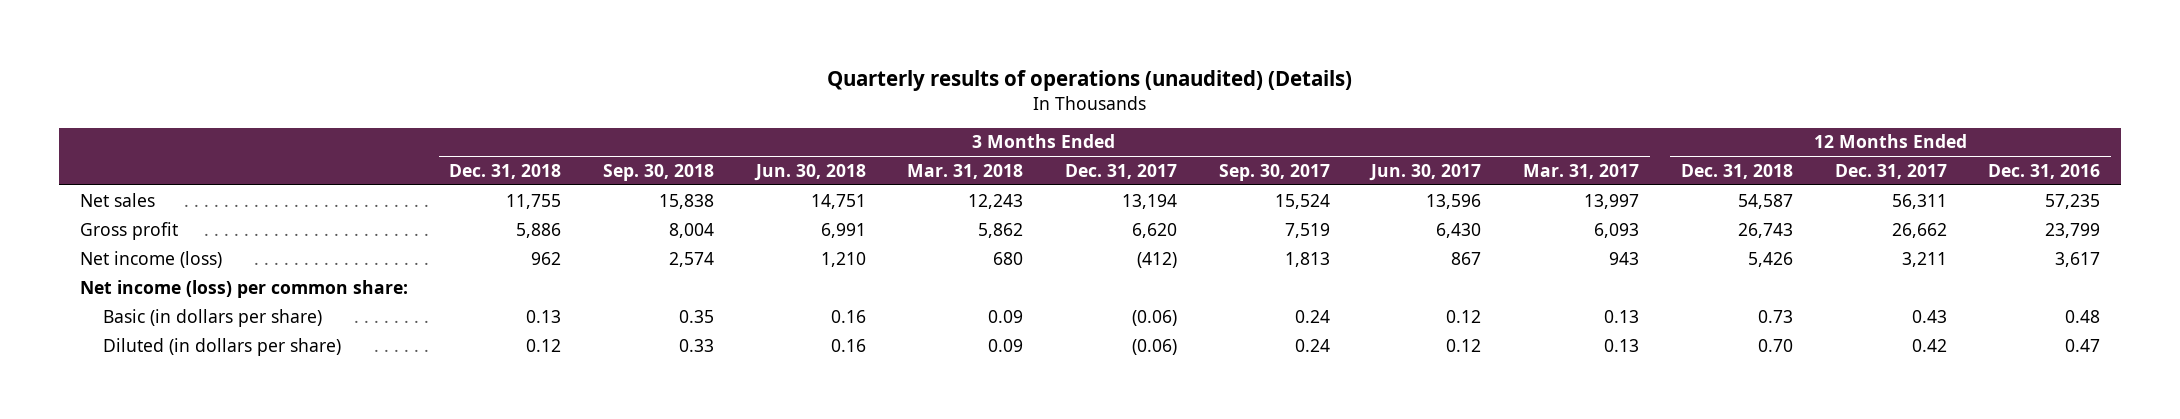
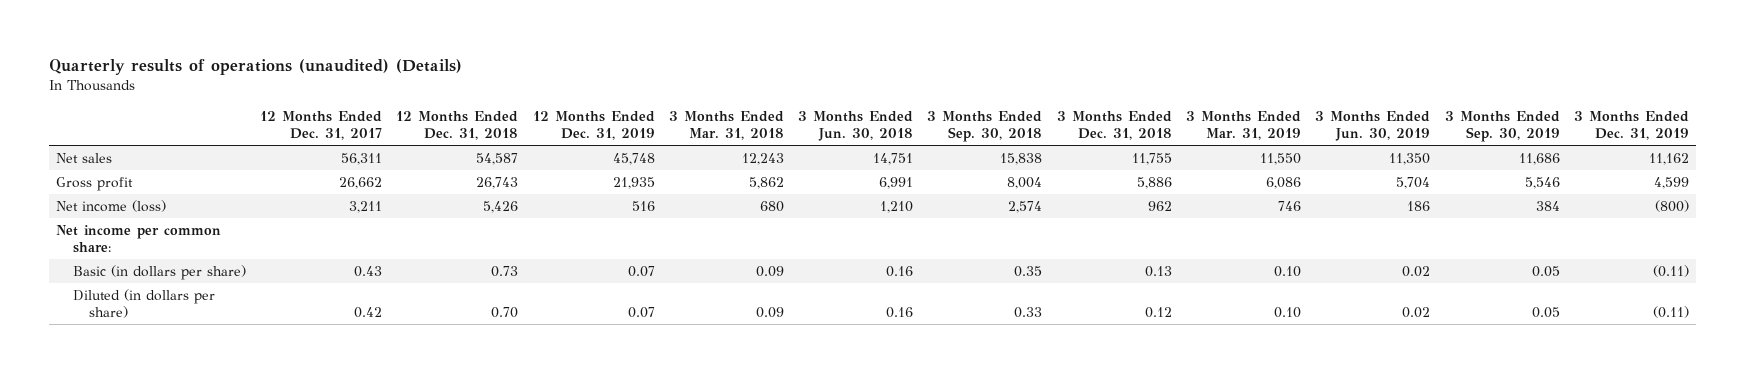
[1065,164,1178,180] Dec. 31, 2017 -> none
[1218,164,1330,182] Sep. 30, 2017 -> none
[1369,164,1482,182] Jun. 30, 2017 -> none
[1523,164,1640,180] Mar. 31, 2017 -> none
[1988,164,2101,180] Dec. 31, 2016 -> none
none -> [532,110,655,141] 12 Months Ended Dec. 31, 2019
none -> [1185,110,1301,141] 3 Months Ended Mar. 31, 2019
none -> [1315,110,1431,142] 3 Months Ended Jun. 30, 2019
none -> [1444,110,1560,143] 3 Months Ended Sep. 30, 2019
none -> [1573,110,1689,141] 3 Months Ended Dec. 31, 2019
[79,279,408,298] Net income (loss) per common share: -> [55,224,221,254] Net income per common share:

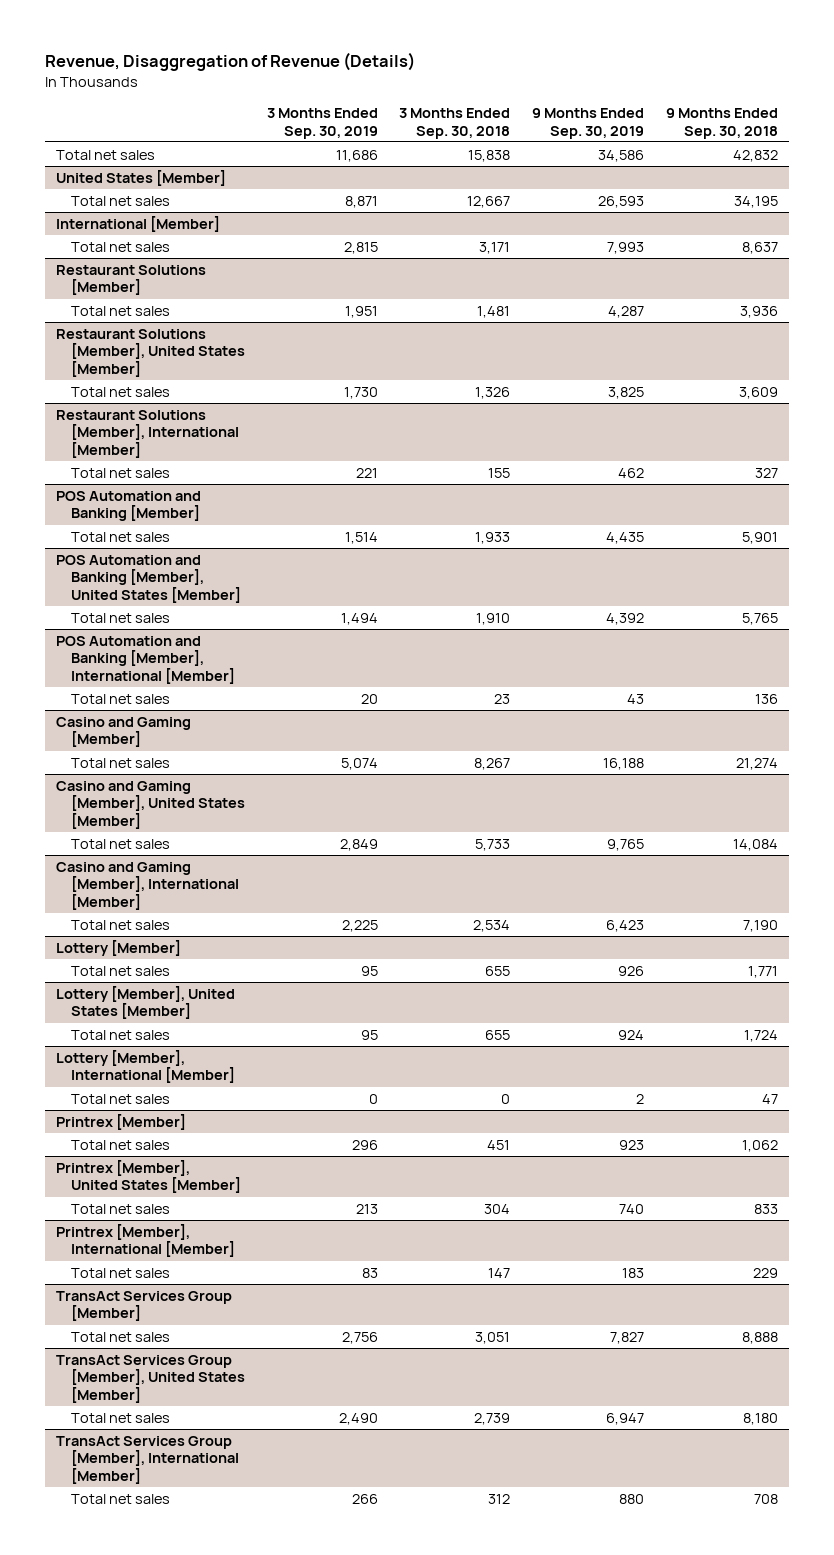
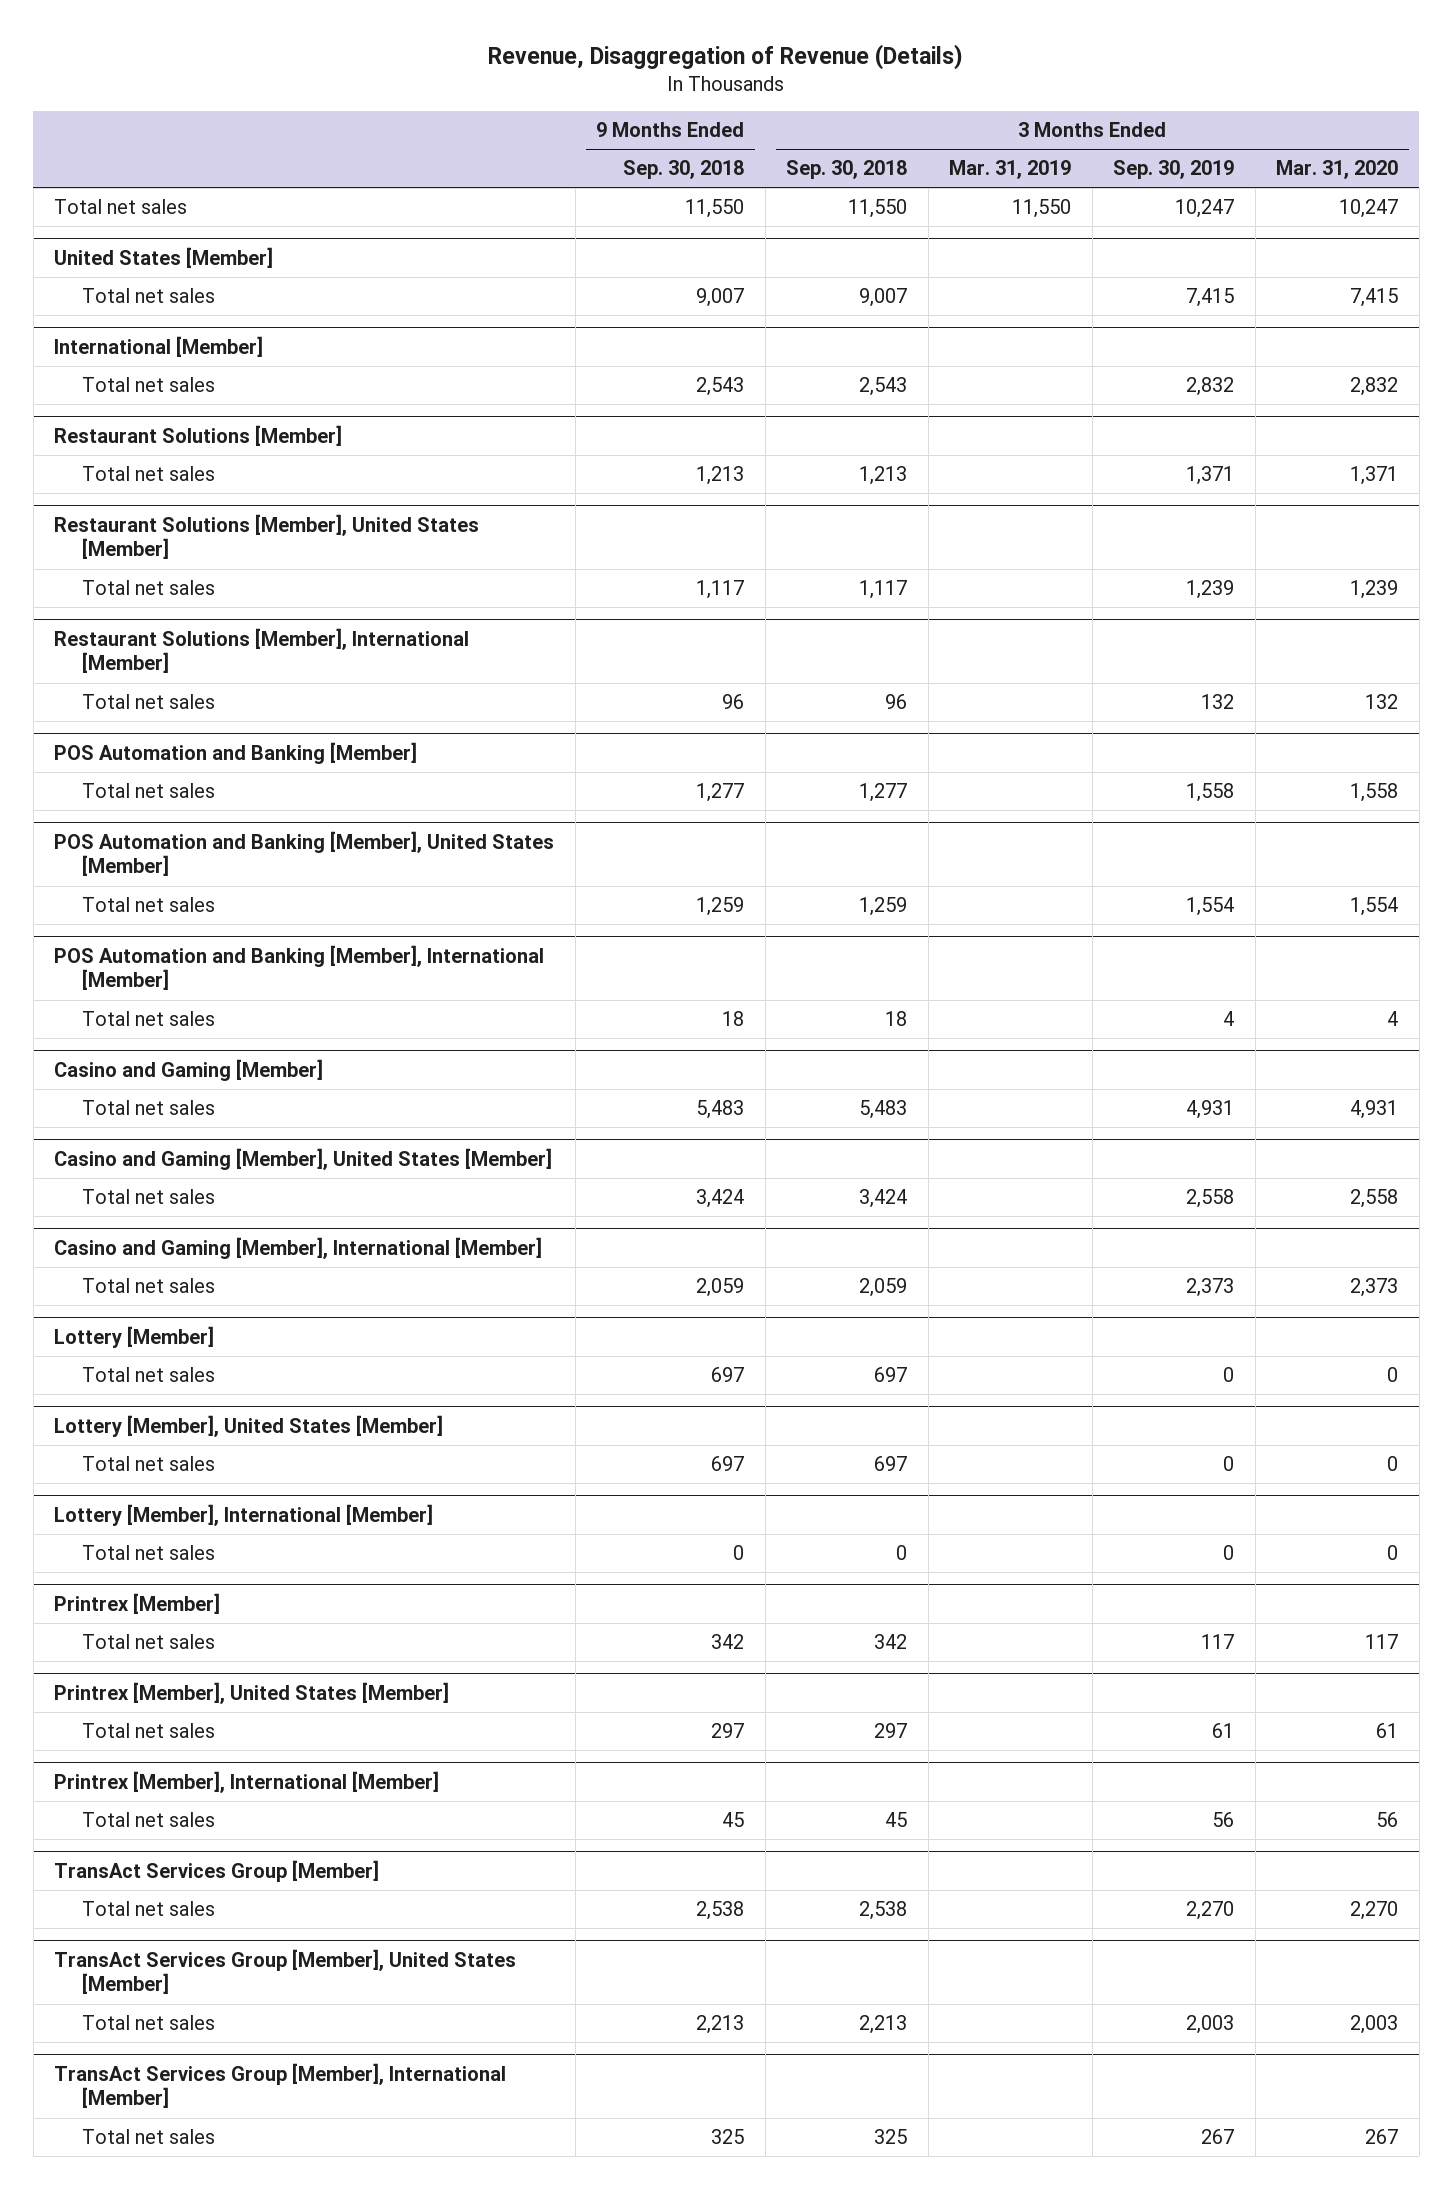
[532,108,645,139] 9 Months Ended Sep. 30, 2019 -> none
none -> [949,160,1072,180] Mar. 31, 2019
none -> [1276,160,1399,180] Mar. 31, 2020
[335,149,378,162] 11,686 -> [1175,199,1235,219] 10,247
[468,149,511,162] 15,838 -> [848,199,908,219] 11,550
[732,149,778,162] 42,832 -> [685,199,745,219] 11,550
[344,195,378,208] 8,871 -> [1186,288,1235,308] 7,415
[467,195,511,208] 12,667 -> [859,288,908,308] 9,007
[733,195,778,208] 34,195 -> [696,288,745,308] 9,007
[343,241,378,254] 2,815 -> [1186,377,1235,397] 2,832
[479,241,511,254] 3,171 -> [859,377,908,397] 2,543
[741,241,778,254] 8,637 -> [696,377,745,397] 2,543
[344,305,378,318] 1,951 -> [1186,466,1235,486] 1,371
[477,305,511,318] 1,481 -> [859,466,908,486] 1,213
[739,305,778,318] 3,936 -> [696,466,745,486] 1,213
[343,386,378,399] 1,730 -> [1186,580,1235,600] 1,239
[475,386,511,399] 1,326 -> [859,580,908,600] 1,117
[738,386,778,399] 3,609 -> [696,580,745,600] 1,117
[355,467,378,478] 221 -> [1201,694,1235,710] 132
[488,467,511,478] 155 -> [885,694,908,710] 96
[754,467,778,478] 327 -> [722,694,745,710] 96
[344,531,378,544] 1,514 -> [1186,783,1235,803] 1,558
[475,531,511,544] 1,933 -> [859,783,908,803] 1,277
[741,531,778,544] 5,901 -> [696,783,745,803] 1,277
[340,612,378,625] 1,494 -> [1186,897,1235,917] 1,554
[476,612,511,625] 1,910 -> [859,897,908,917] 1,259
[741,612,778,625] 5,765 -> [696,897,745,917] 1,259
[360,693,378,704] 20 -> [1223,1011,1235,1027] 4
[494,693,511,704] 23 -> [885,1011,908,1027] 18
[754,693,778,704] 136 -> [722,1011,745,1027] 18
[340,757,378,770] 5,074 -> [1186,1100,1235,1120] 4,931
[474,757,511,770] 8,267 -> [859,1100,908,1120] 5,483
[735,757,778,770] 21,274 -> [696,1100,745,1120] 5,483
[339,838,378,851] 2,849 -> [1186,1189,1235,1209] 2,558
[475,838,511,851] 5,733 -> [859,1189,908,1209] 3,424
[732,838,778,851] 14,084 -> [696,1189,745,1209] 3,424
[341,919,378,932] 2,225 -> [1186,1278,1235,1298] 2,373
[473,919,511,932] 2,534 -> [859,1278,908,1298] 2,059
[742,919,778,932] 7,190 -> [696,1278,745,1298] 2,059
[360,965,378,976] 95 -> [1223,1367,1235,1383] 0
[485,965,511,976] 655 -> [874,1367,908,1383] 697
[747,965,778,978] 1,771 -> [711,1367,745,1383] 697
[360,1029,378,1040] 95 -> [1223,1456,1235,1472] 0
[485,1029,511,1040] 655 -> [874,1456,908,1472] 697
[743,1029,778,1042] 1,724 -> [711,1456,745,1472] 697
[761,1093,778,1104] 47 -> [733,1545,745,1561] 0
[351,1139,378,1150] 296 -> [1201,1634,1235,1650] 117
[487,1139,511,1150] 451 -> [874,1634,908,1650] 342
[741,1139,778,1152] 1,062 -> [711,1634,745,1650] 342
[355,1203,378,1214] 213 -> [1212,1723,1235,1739] 61
[484,1203,511,1214] 304 -> [874,1723,908,1739] 297
[753,1203,778,1214] 833 -> [711,1723,745,1739] 297
[361,1267,378,1278] 83 -> [1212,1812,1235,1828] 56
[488,1267,511,1278] 147 -> [885,1812,908,1828] 45
[752,1267,778,1278] 229 -> [722,1812,745,1828] 45
[341,1331,378,1344] 2,756 -> [1186,1901,1235,1921] 2,270
[475,1331,511,1344] 3,051 -> [859,1901,908,1921] 2,538
[741,1331,778,1344] 8,888 -> [696,1901,745,1921] 2,538
[338,1412,378,1425] 2,490 -> [1186,2015,1235,2035] 2,003
[474,1412,511,1425] 2,739 -> [859,2015,908,2035] 2,213
[742,1412,778,1425] 8,180 -> [696,2015,745,2035] 2,213
[351,1493,378,1504] 266 -> [1201,2129,1235,2145] 267
[488,1493,511,1504] 312 -> [874,2129,908,2145] 325
[753,1493,778,1504] 708 -> [711,2129,745,2145] 325

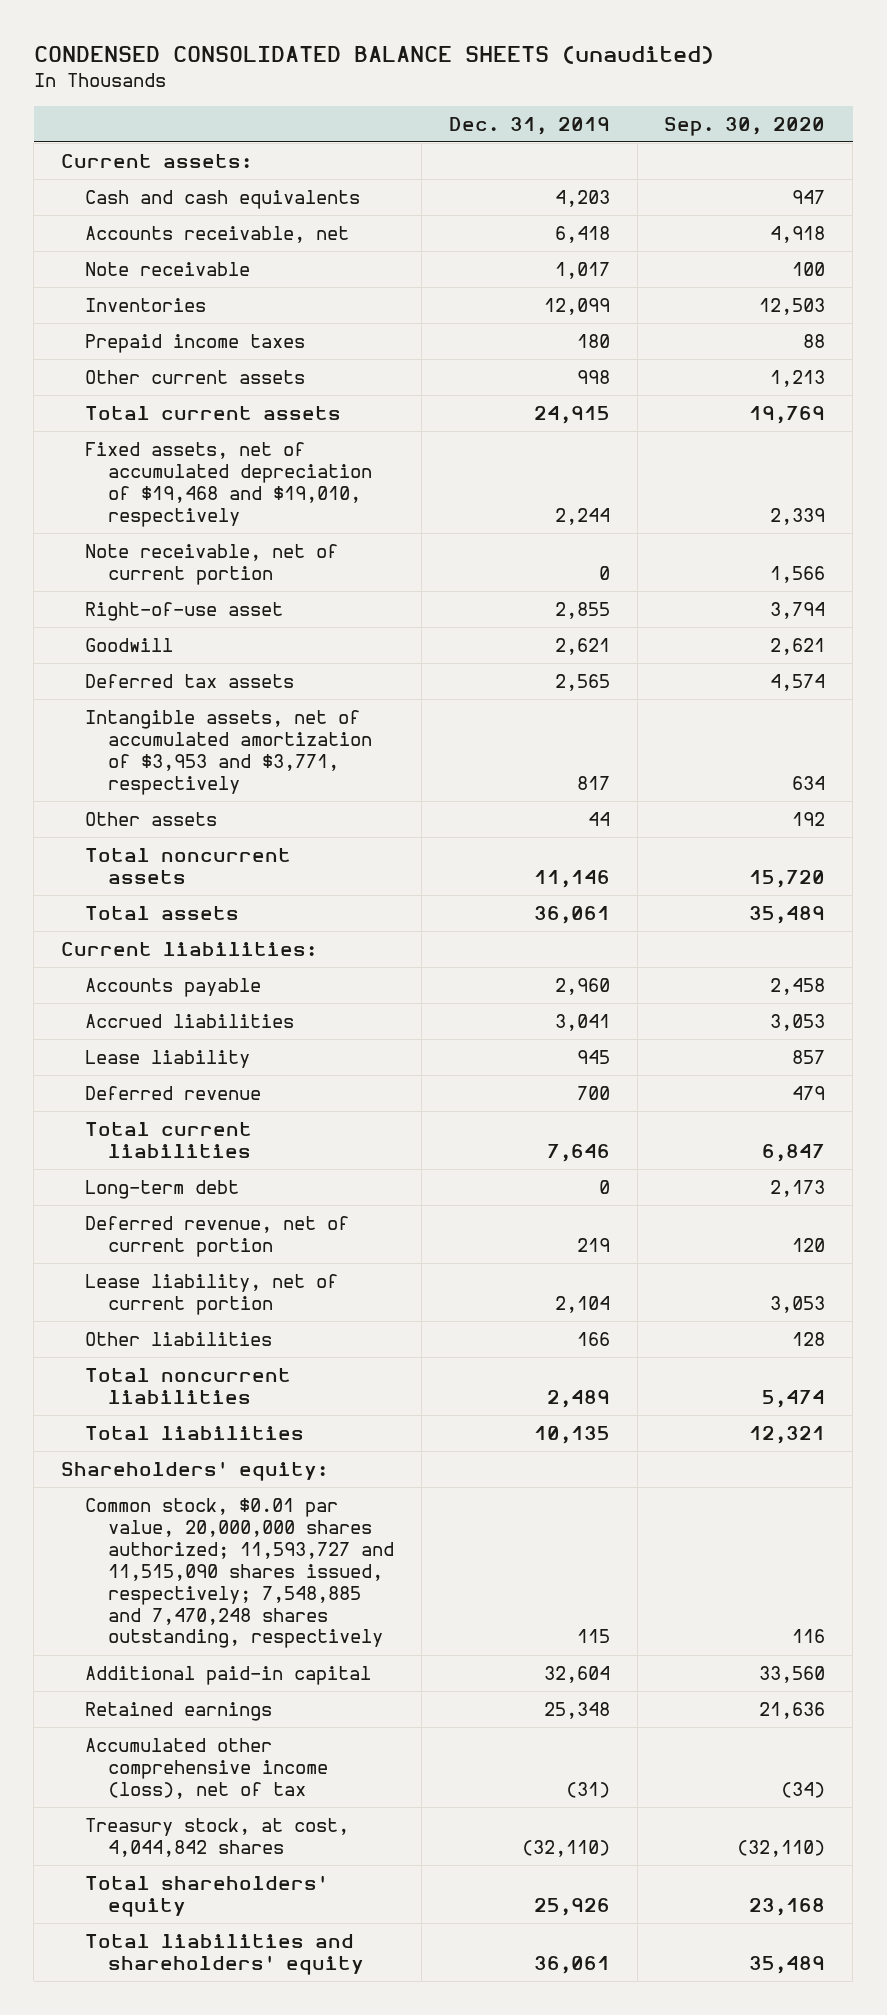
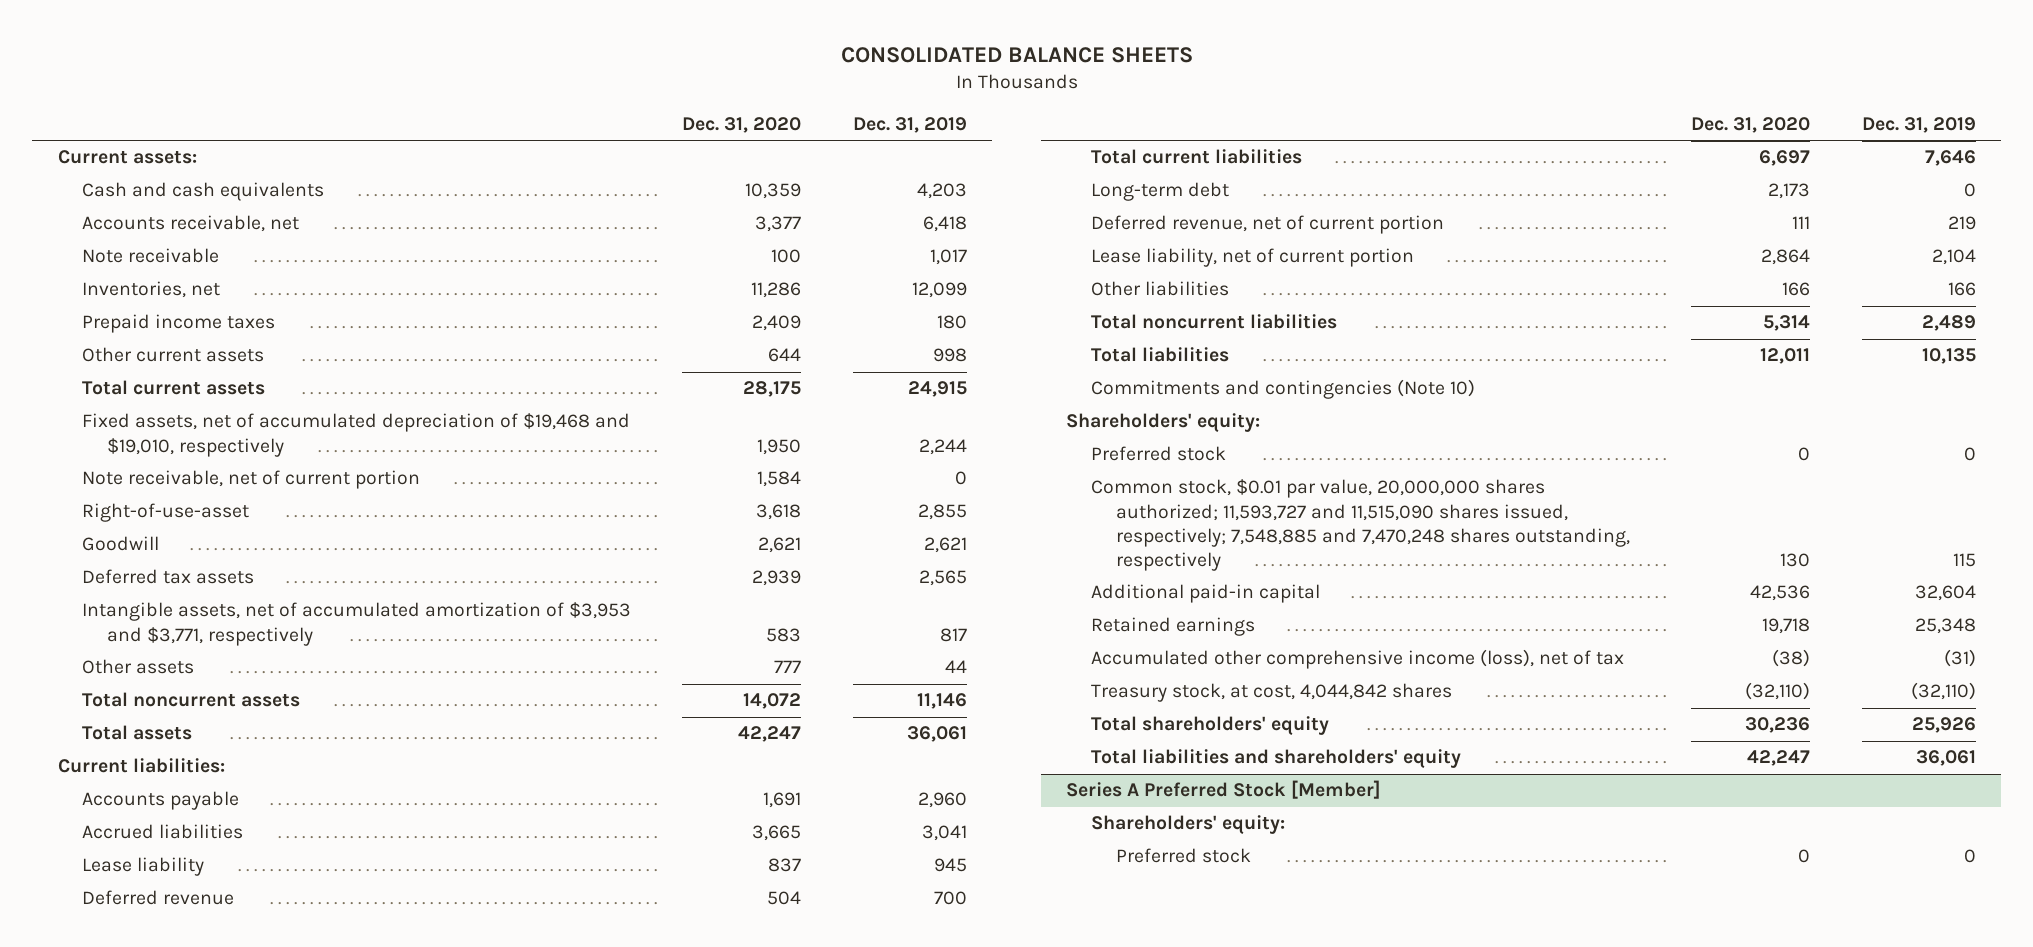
[33,46,714,65] CONDENSED CONSOLIDATED BALANCE SHEETS (unaudited) -> [840,47,1193,64] CONSOLIDATED BALANCE SHEETS
[664,116,826,136] Sep. 30, 2020 -> none
none -> [682,117,802,134] Dec. 31, 2020
[84,297,206,312] Inventories -> [82,281,221,299] Inventories, net
[84,601,283,621] Right-of-use asset -> [82,503,250,523] Right-of-use-asset
none -> [1091,379,1476,400] Commitments and contingencies (Note 10)
none -> [1091,446,1227,462] Preferred stock
none -> [1066,780,1382,800] Series A Preferred Stock [Member]
none -> [1091,815,1286,835] Shareholders' equity:
none -> [1115,848,1251,864] Preferred stock

